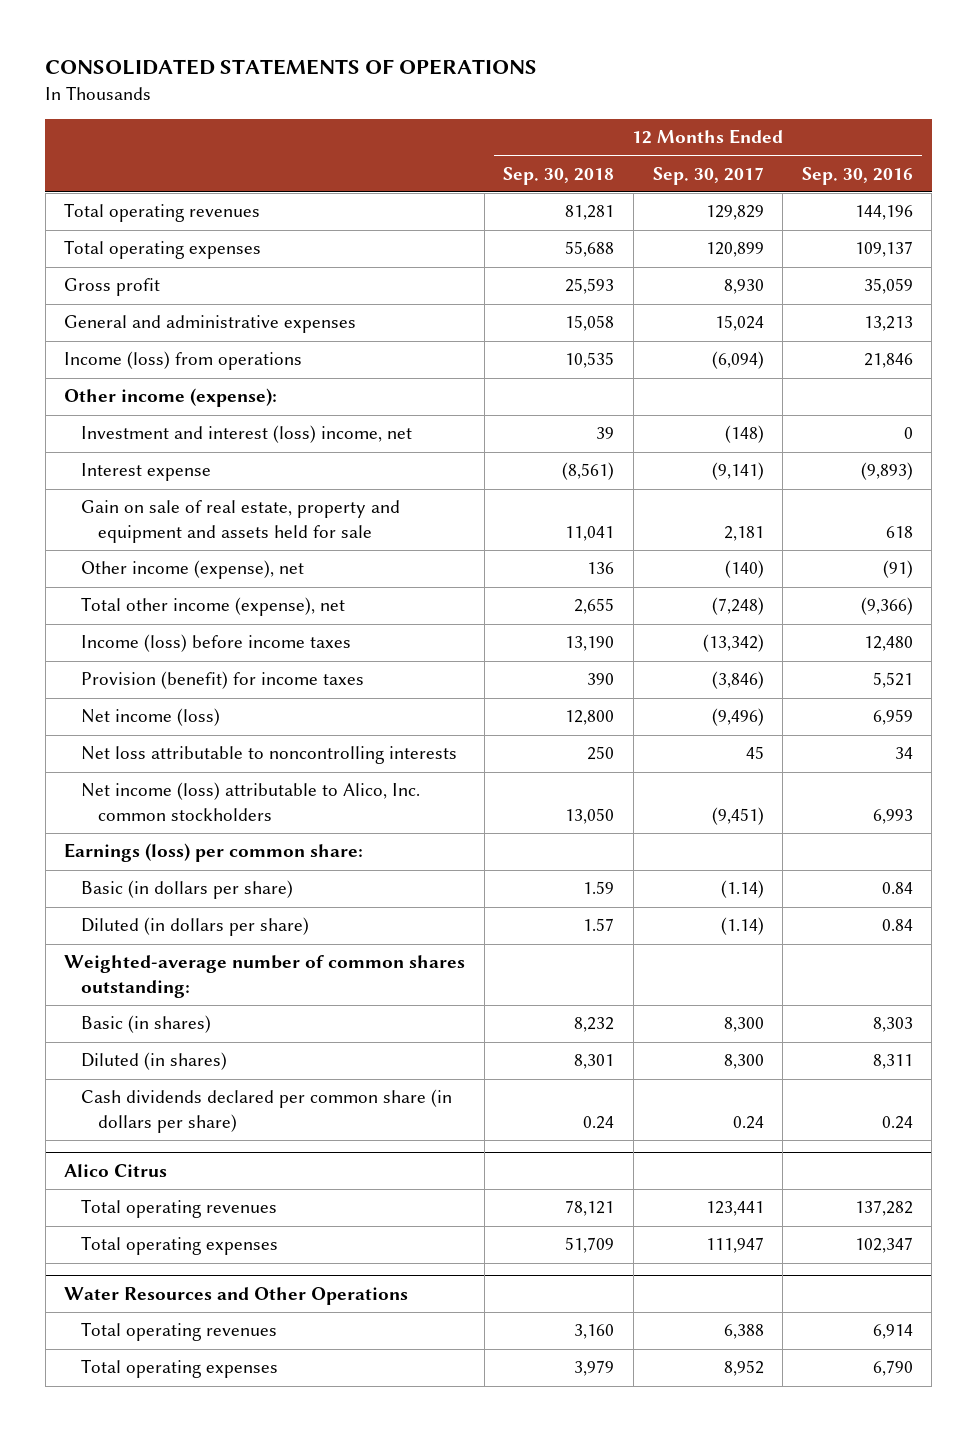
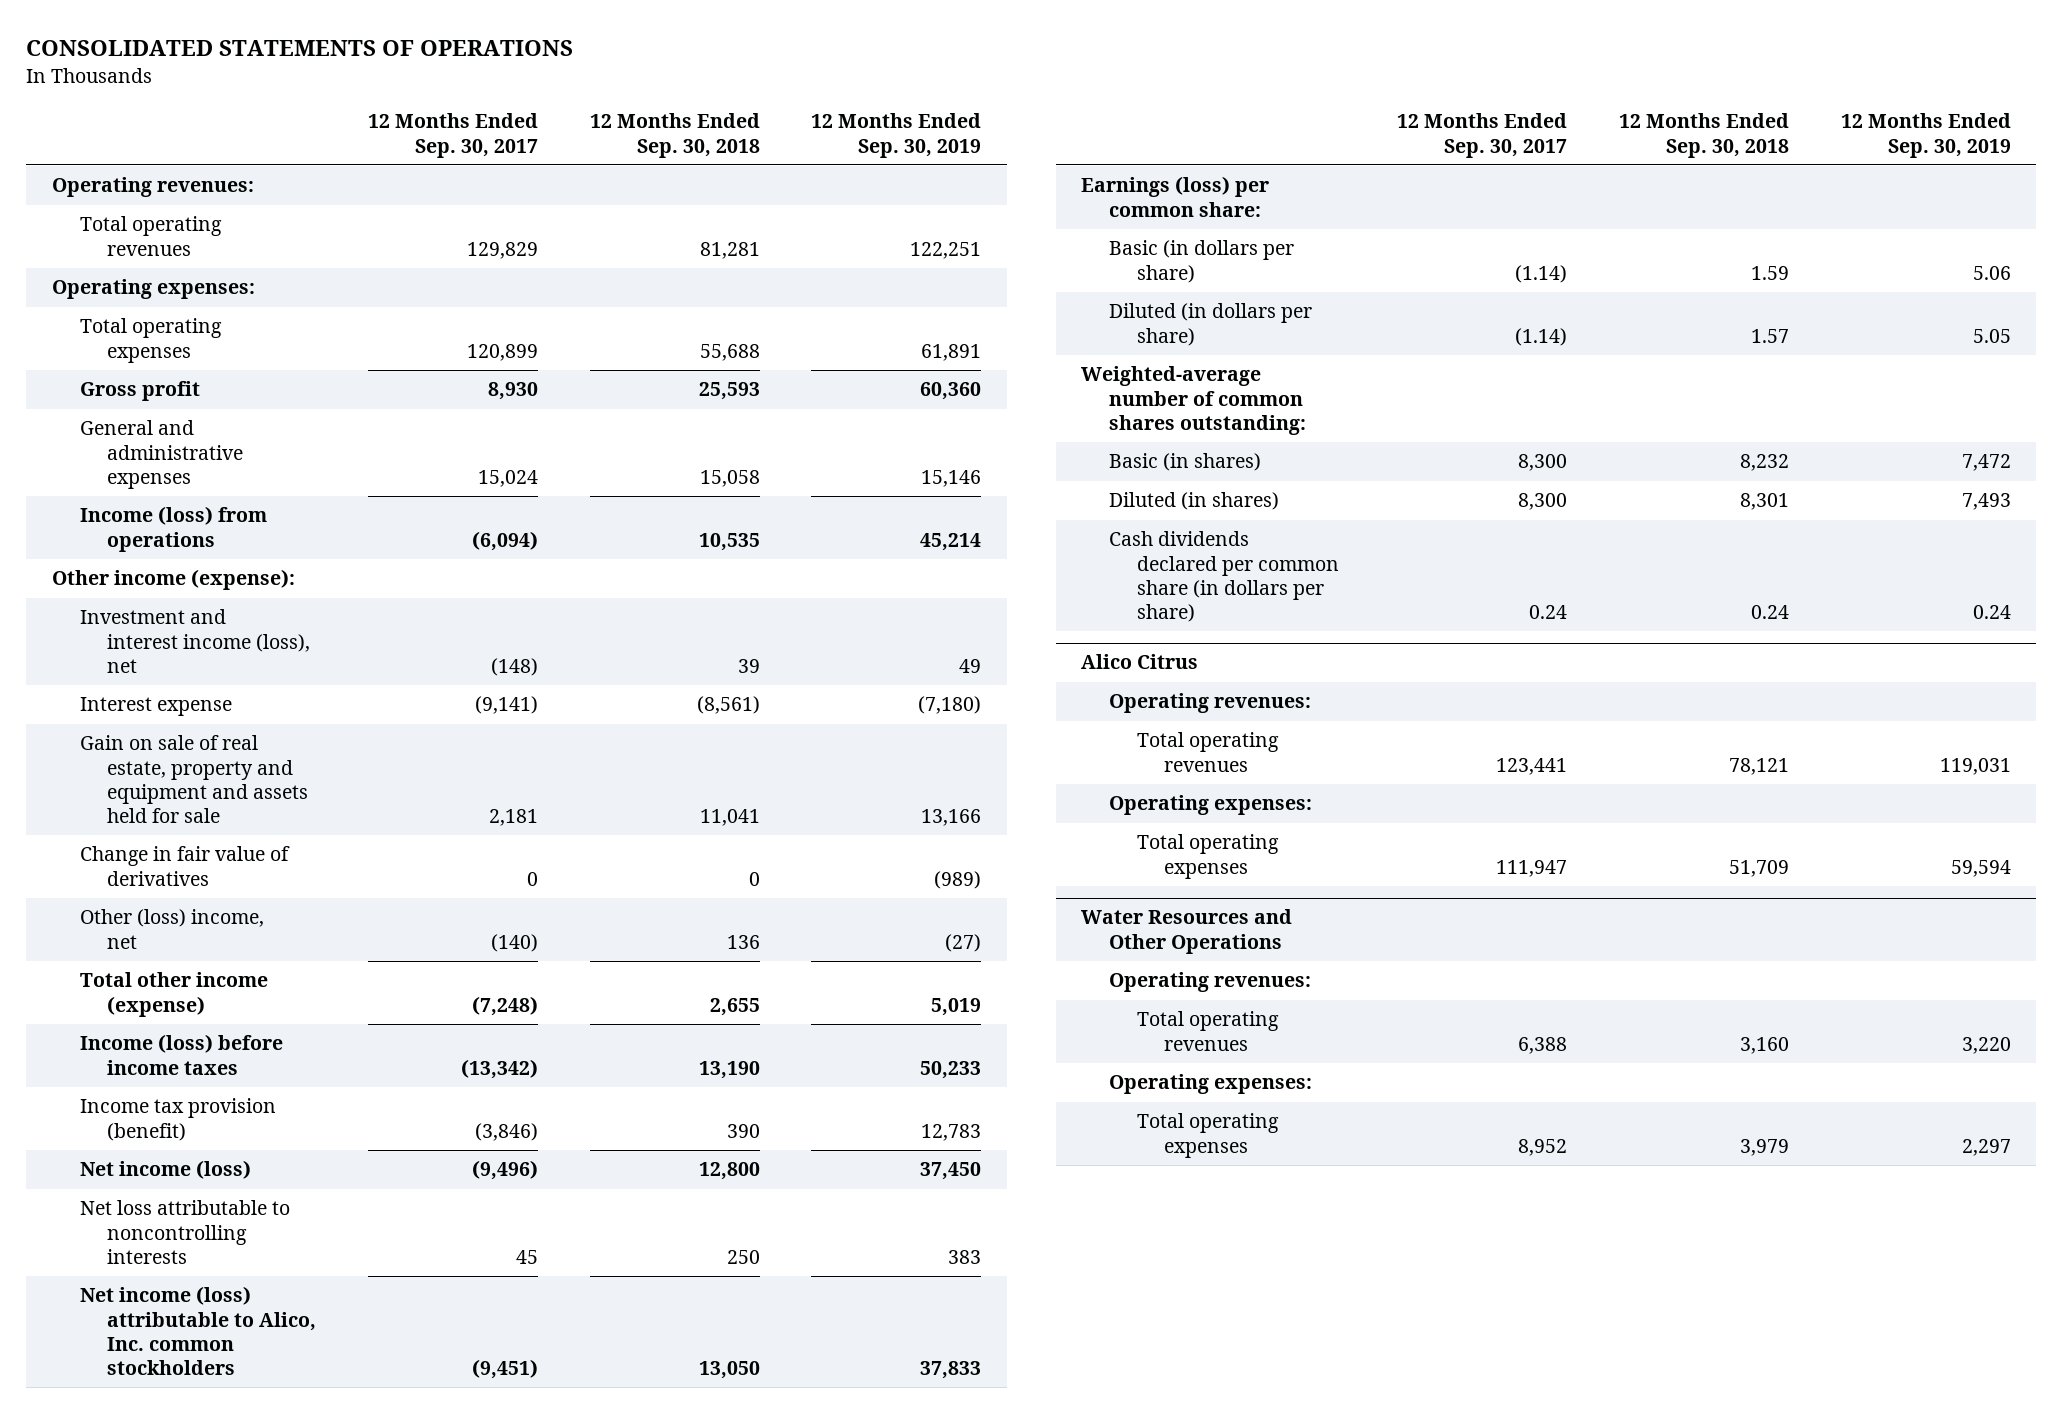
[801,166,913,185] Sep. 30, 2016 -> none
none -> [811,113,982,158] 12 Months Ended Sep. 30, 2019
none -> [52,177,255,198] Operating revenues:
none -> [52,279,256,300] Operating expenses:
[81,425,413,444] Investment and interest (loss) income, net -> [79,609,311,673] Investment and interest income (loss), net
none -> [79,846,290,886] Change in fair value of derivatives
[81,560,305,580] Other income (expense), net -> [79,909,264,949] Other (loss) income, net
[81,597,346,617] Total other income (expense), net -> [79,972,268,1017] Total other income (expense)
[81,671,365,690] Provision (benefit) for income taxes -> [79,1098,276,1141] Income tax provision (benefit)
none -> [1109,693,1312,714] Operating revenues:
none -> [1109,795,1313,816] Operating expenses:
none -> [1109,972,1312,993] Operating revenues:
none -> [1109,1074,1313,1095] Operating expenses:

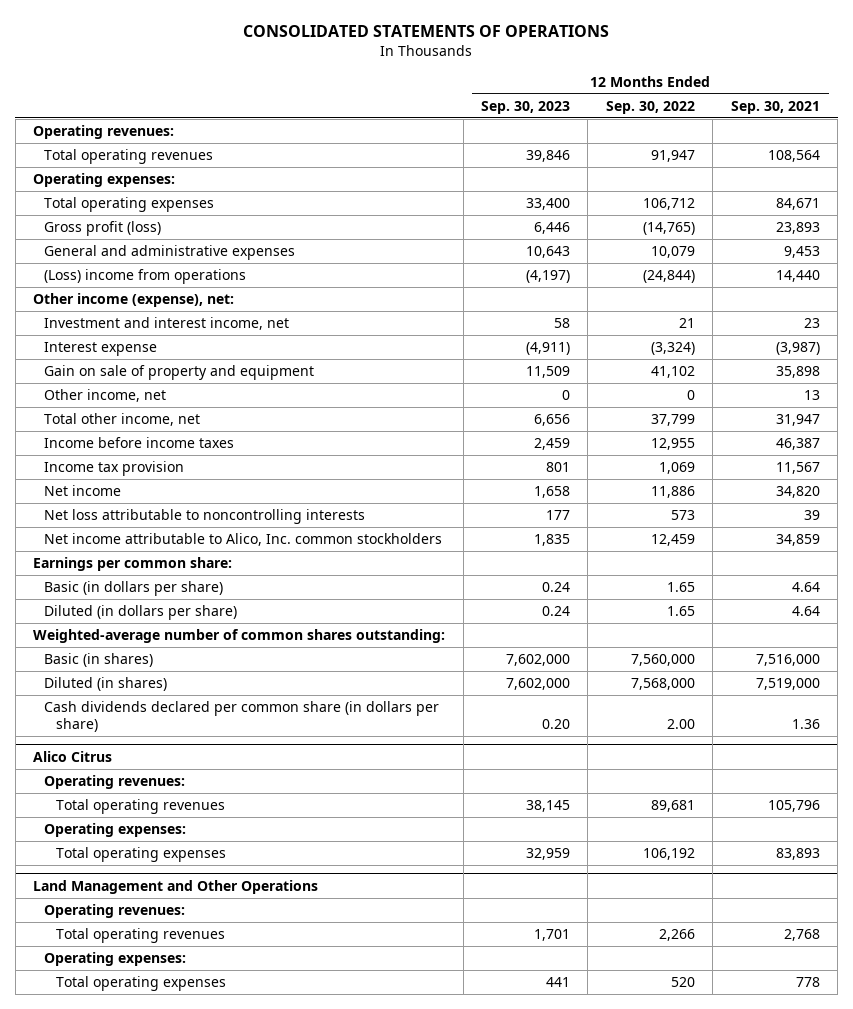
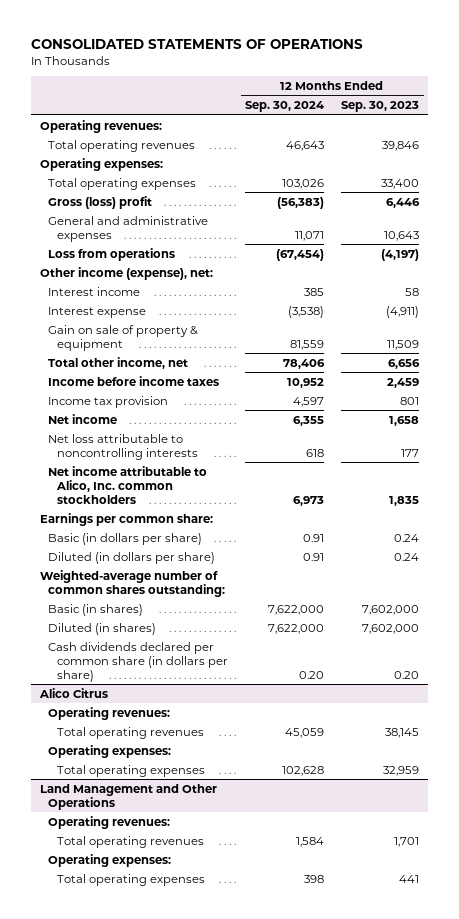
[605,100,695,114] Sep. 30, 2022 -> none
[730,100,820,114] Sep. 30, 2021 -> none
none -> [245,101,325,113] Sep. 30, 2024
[44,221,162,237] Gross profit (loss) -> [48,195,153,209] Gross (loss) profit
[44,269,247,285] (Loss) income from operations -> [48,247,176,261] Loss from operations
[44,317,290,331] Investment and interest income, net -> [48,286,141,296] Interest income
[44,389,167,403] Other income, net -> none
[44,365,315,381] Gain on sale of property and equipment -> [48,324,199,351] Gain on sale of property & equipment

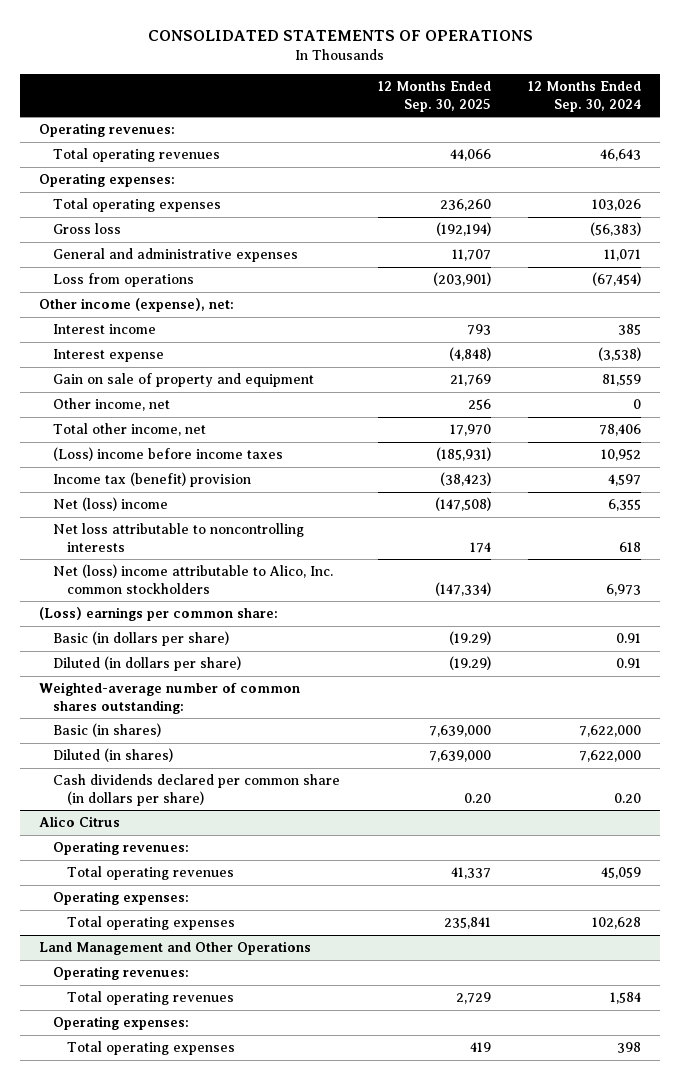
[341,101,420,113] Sep. 30, 2023 -> none
none -> [377,81,491,112] 12 Months Ended Sep. 30, 2025
[48,195,153,209] Gross (loss) profit -> [52,223,121,235] Gross loss
[48,324,199,351] Gain on sale of property & equipment -> [52,373,314,388] Gain on sale of property and equipment
none -> [52,398,170,412] Other income, net
[48,375,220,386] Income before income taxes -> [52,447,283,462] (Loss) income before income taxes
[48,395,169,408] Income tax provision -> [52,472,251,488] Income tax (benefit) provision
[48,413,118,424] Net income -> [52,497,168,512] Net (loss) income
[48,465,208,504] Net income attributable to Alico, Inc. common stockholders -> [52,564,333,594] Net (loss) income attributable to Alico, Inc. common stockholders
[39,512,213,526] Earnings per common share: -> [38,607,278,622] (Loss) earnings per common share:

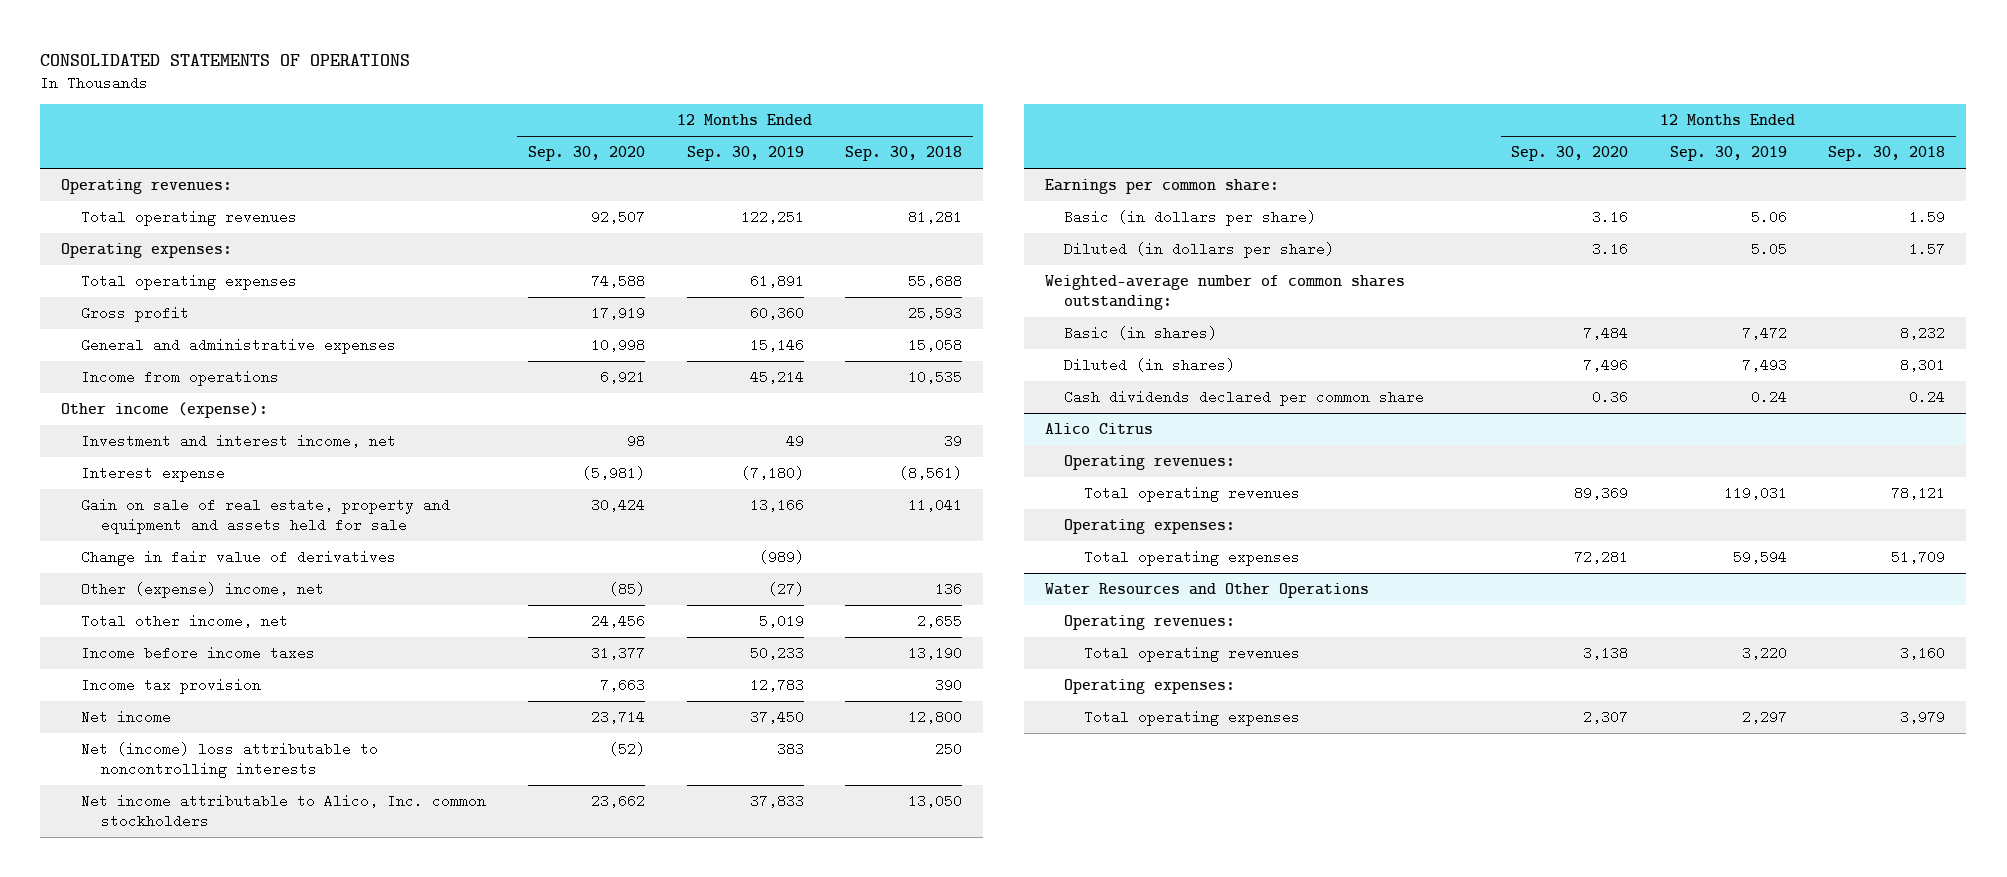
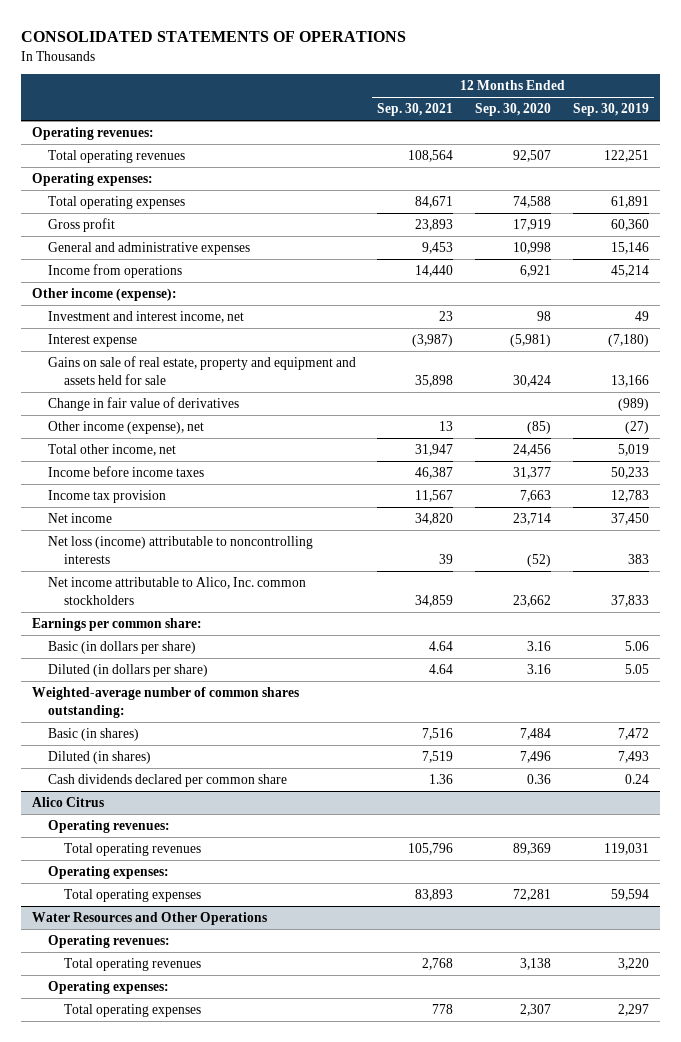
[845,146,963,162] Sep. 30, 2018 -> none
none -> [377,103,454,117] Sep. 30, 2021
[81,498,451,534] Gain on sale of real estate, property and equipment and assets held for sale -> [47,355,356,385] Gains on sale of real estate, property and equipment and assets held for sale
[81,582,325,599] Other (expense) income, net -> [47,420,204,434] Other income (expense), net
[81,742,379,778] Net (income) loss attributable to noncontrolling interests -> [47,535,313,564] Net loss (income) attributable to noncontrolling interests

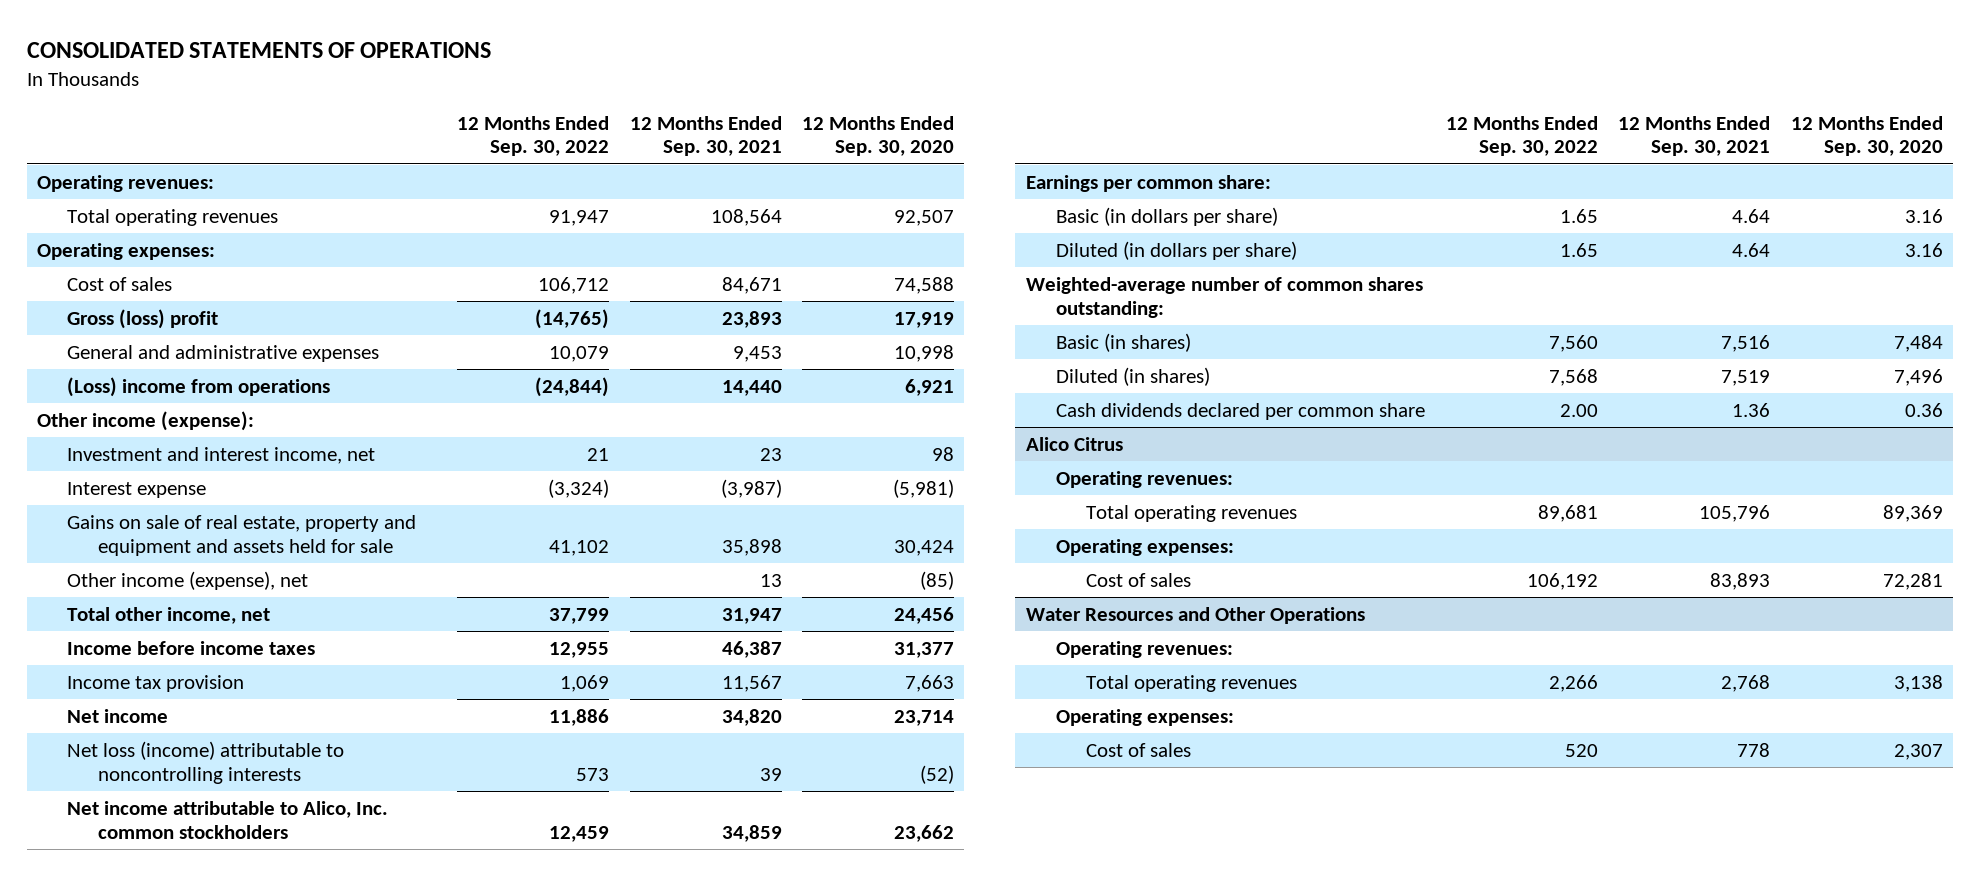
[572,103,649,117] Sep. 30, 2019 -> none
none -> [456,115,609,157] 12 Months Ended Sep. 30, 2022
[47,195,185,209] Total operating expenses -> [67,276,173,291] Cost of sales
[47,217,115,232] Gross profit -> [67,308,219,329] Gross (loss) profit
[47,263,182,278] Income from operations -> [67,376,331,397] (Loss) income from operations
[47,396,239,411] Change in fair value of derivatives -> none
[63,888,201,902] Total operating expenses -> [1086,572,1192,587] Cost of sales
[63,1003,201,1017] Total operating expenses -> [1086,742,1192,757] Cost of sales

